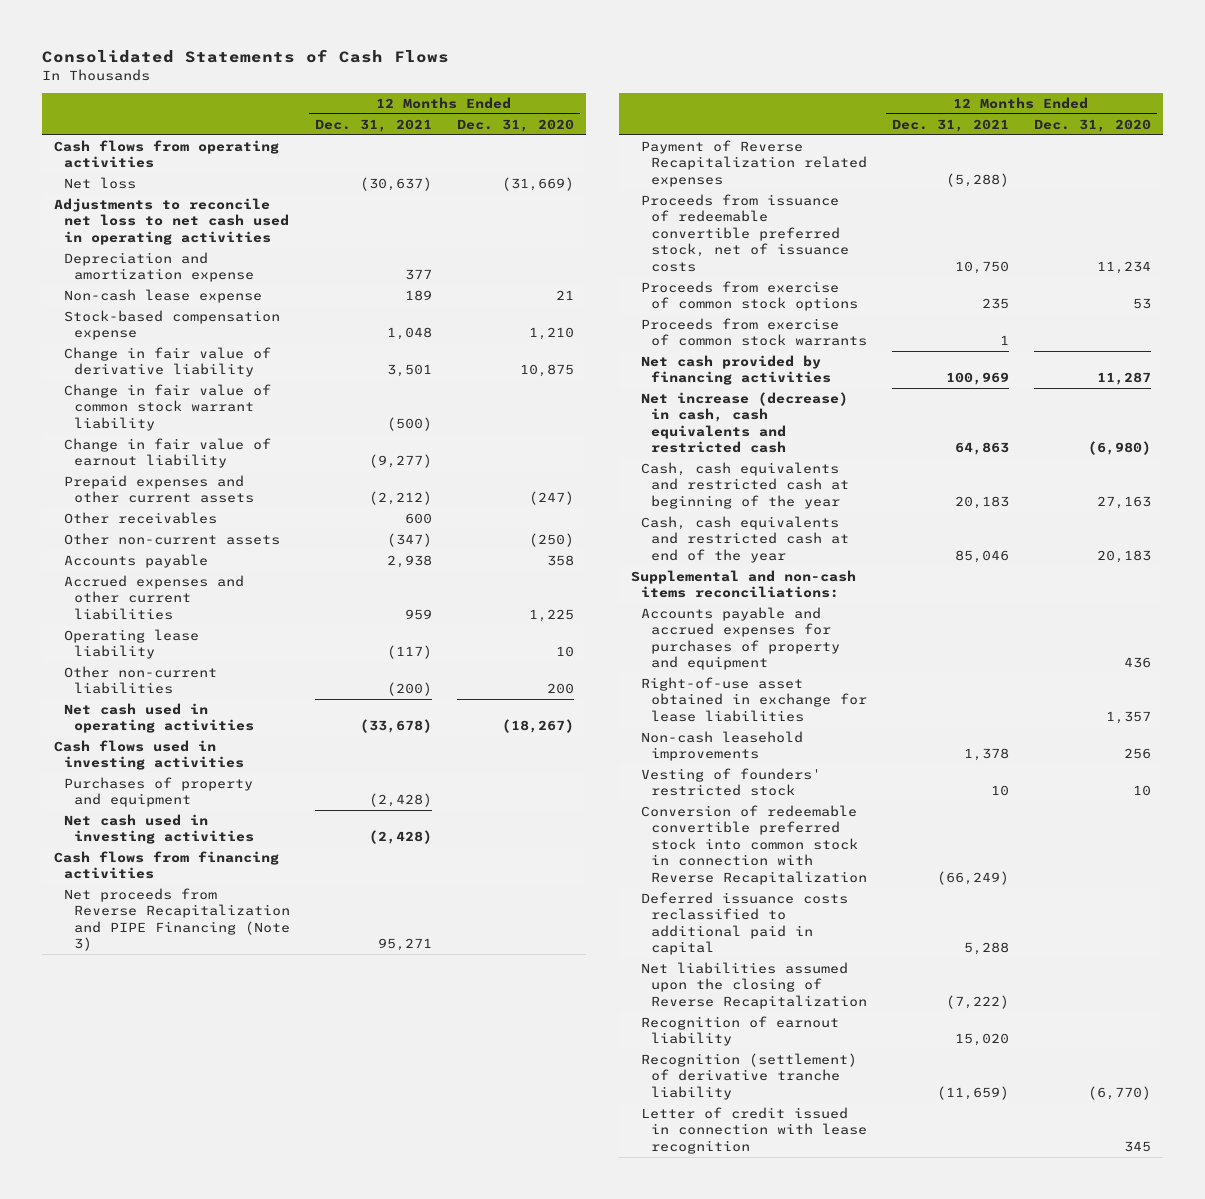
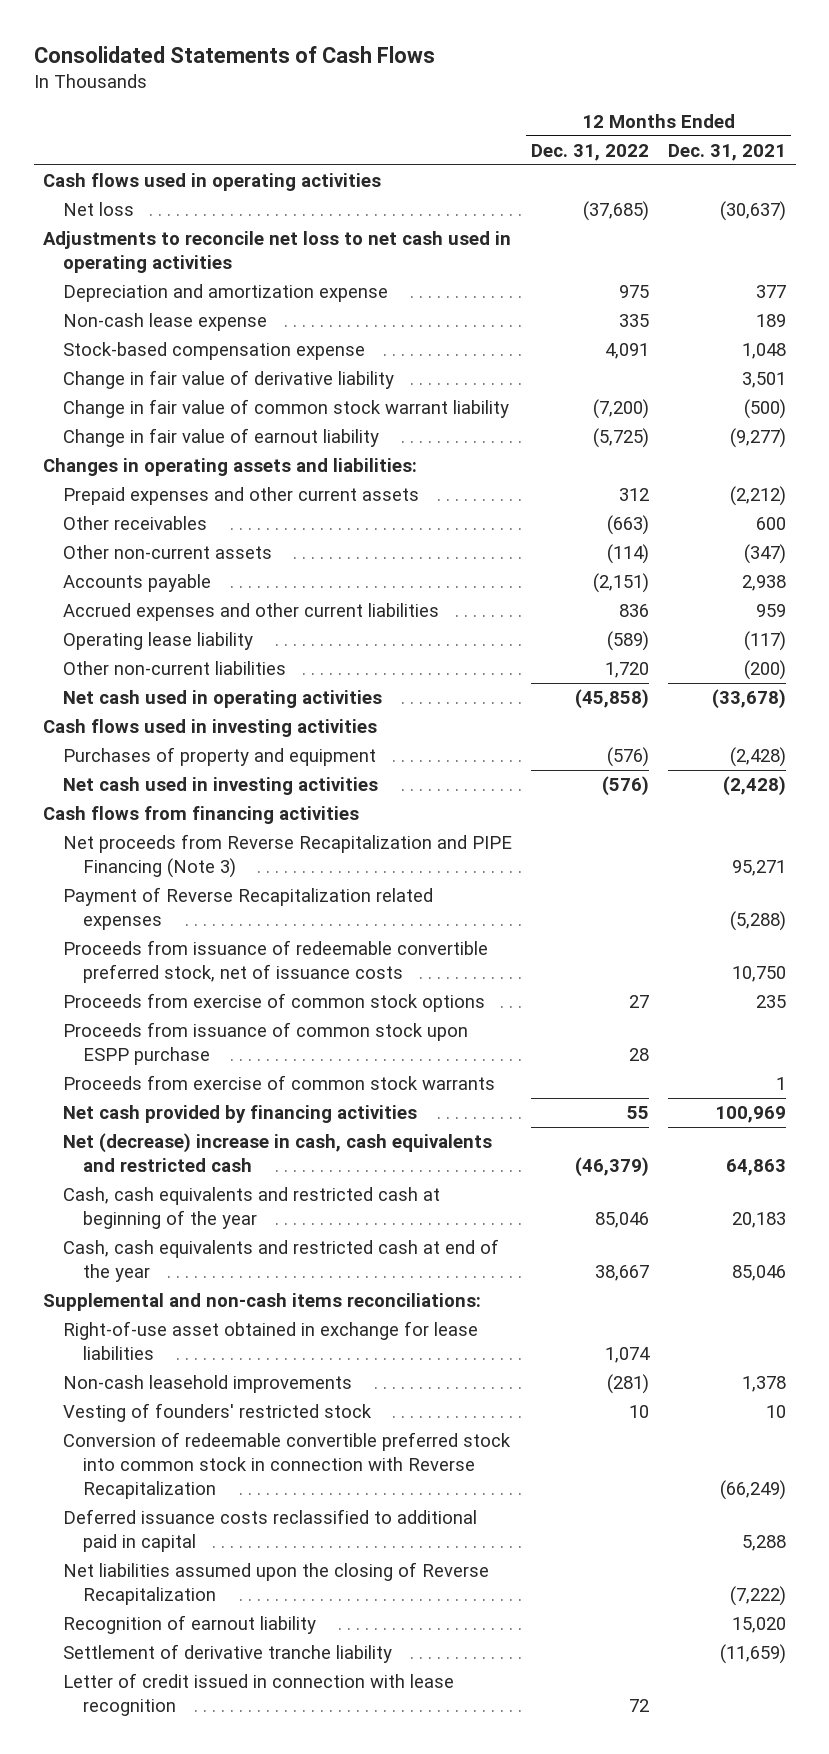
[456,118,574,132] Dec. 31, 2020 -> none
none -> [531,143,650,161] Dec. 31, 2022
[54,140,280,169] Cash flows from operating activities -> [43,173,382,192] Cash flows used in operating activities
none -> [43,458,418,477] Changes in operating assets and liabilities:
none -> [63,1022,469,1065] Proceeds from issuance of common stock upon ESPP purchase
[641,392,849,454] Net increase (decrease) in cash, cash equivalents and restricted cash -> [63,1133,493,1172] Net (decrease) increase in cash, cash equivalents and restricted cash
[641,607,841,671] Accounts payable and accrued expenses for purchases of property and equipment -> none
[641,1053,858,1100] Recognition (settlement) of derivative tranche liability -> [63,1644,393,1664] Settlement of derivative tranche liability

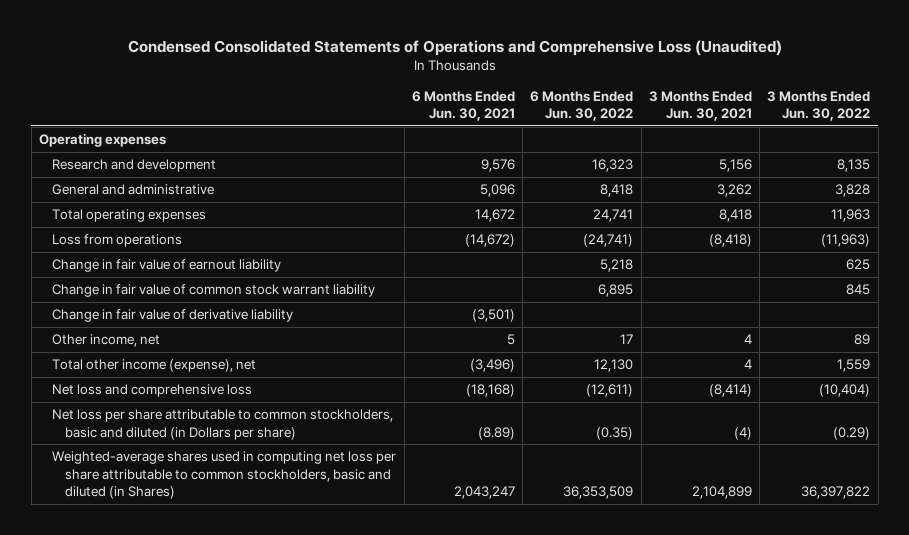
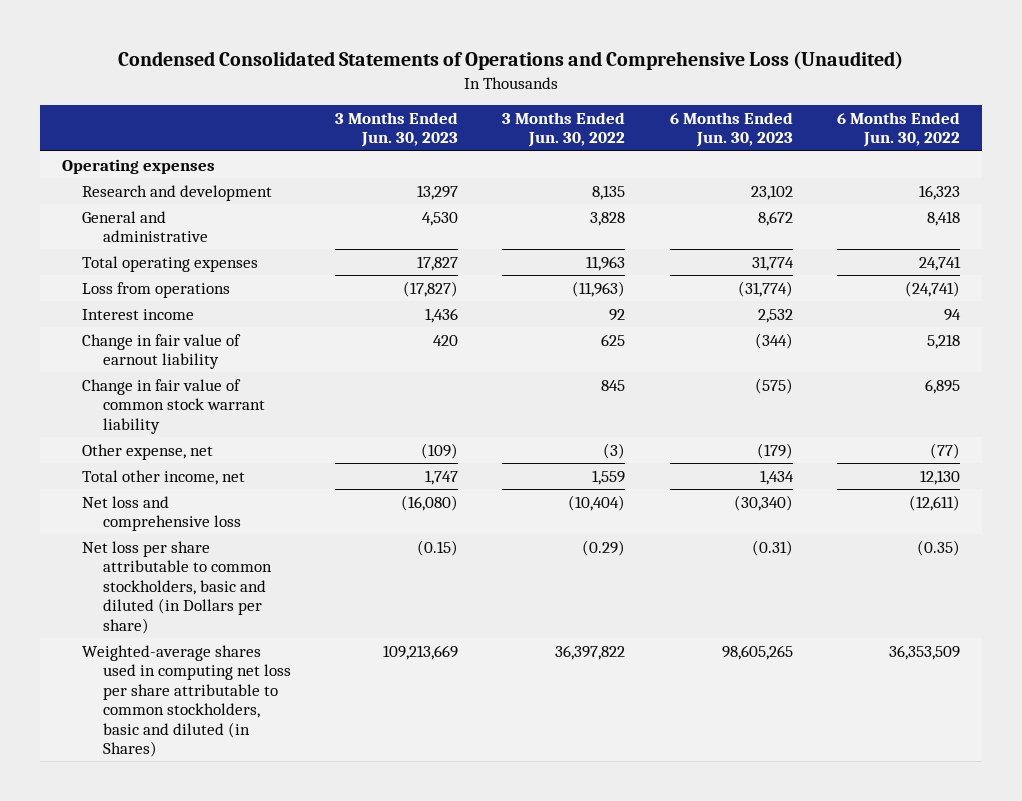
[411,90,515,121] 6 Months Ended Jun. 30, 2021 -> none
[648,90,752,121] 3 Months Ended Jun. 30, 2021 -> none
none -> [334,111,458,148] 3 Months Ended Jun. 30, 2023
none -> [669,111,793,148] 6 Months Ended Jun. 30, 2023
none -> [82,308,195,320] Interest income
[52,309,294,323] Change in fair value of derivative liability -> none
[52,334,161,348] Other income, net -> [82,443,214,460] Other expense, net
[620,334,634,345] 17 -> [930,442,961,459] (77)
[854,334,871,346] 89 -> [603,442,626,459] (3)
[52,359,257,373] Total other income (expense), net -> [82,469,246,485] Total other income, net

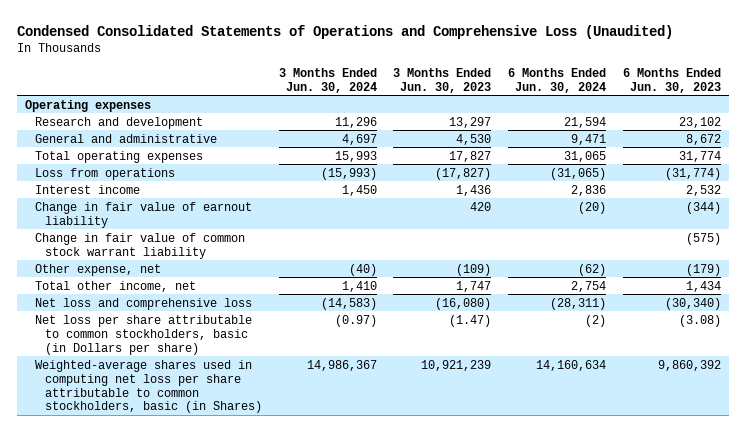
[502,111,626,148] 3 Months Ended Jun. 30, 2022 -> none
[837,111,961,148] 6 Months Ended Jun. 30, 2022 -> none
none -> [278,67,377,93] 3 Months Ended Jun. 30, 2024
none -> [507,67,606,93] 6 Months Ended Jun. 30, 2024
[82,540,272,634] Net loss per share attributable to common stockholders, basic and diluted (in Dollars per share) -> [35,314,253,355] Net loss per share attributable to common stockholders, basic (in Dollars per share)
[416,539,458,556] (0.15) -> [449,314,492,327] (1.47)
[751,539,793,556] (0.31) -> [678,314,721,327] (3.08)
[82,644,291,758] Weighted-average shares used in computing net loss per share attributable to common stockholders, basic and diluted (in Shares) -> [35,359,263,414] Weighted-average shares used in computing net loss per share attributable to common stockholders, basic (in Shares)
[382,644,458,660] 109,213,669 -> [421,359,492,371] 10,921,239
[721,644,793,660] 98,605,265 -> [657,359,721,371] 9,860,392

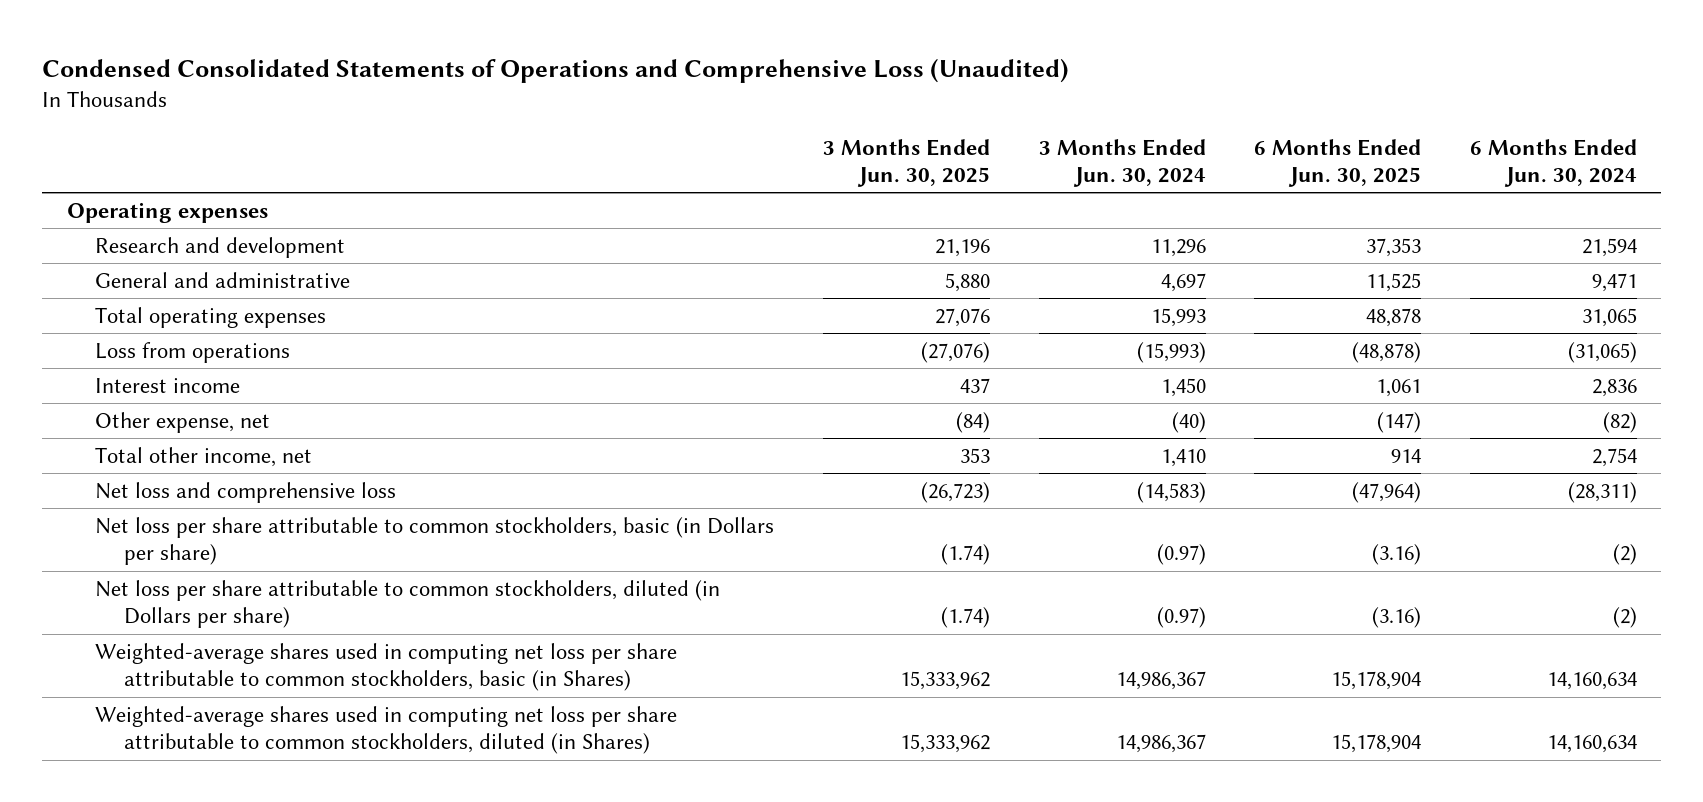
[393,67,492,93] 3 Months Ended Jun. 30, 2023 -> none
[622,67,721,93] 6 Months Ended Jun. 30, 2023 -> none
none -> [822,138,990,187] 3 Months Ended Jun. 30, 2025
none -> [1254,138,1422,187] 6 Months Ended Jun. 30, 2025
[35,201,253,228] Change in fair value of earnout liability -> none
[35,232,246,259] Change in fair value of common stock warrant liability -> none
[577,263,606,276] (62) -> [1602,411,1637,433] (82)
none -> [95,579,721,629] Net loss per share attributable to common stockholders, diluted (in Dollars per share)
none -> [95,705,678,755] Weighted-average shares used in computing net loss per share attributable to common stockholders, diluted (in Shares)

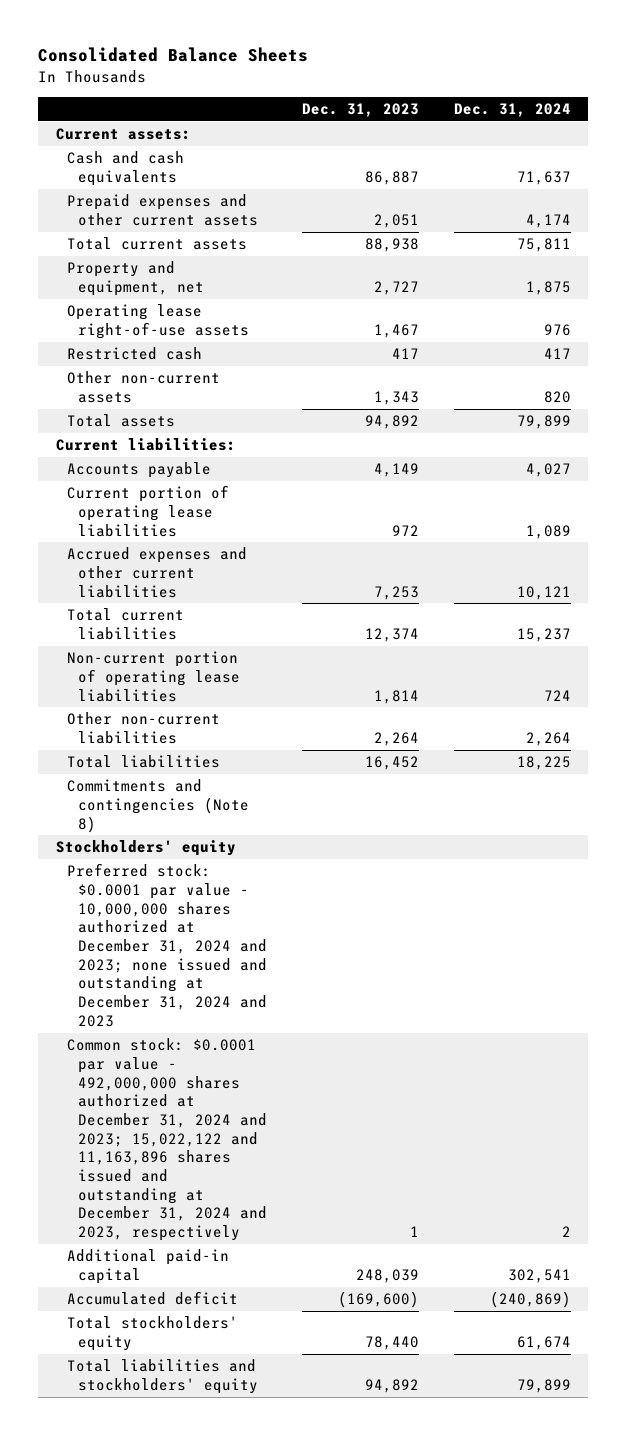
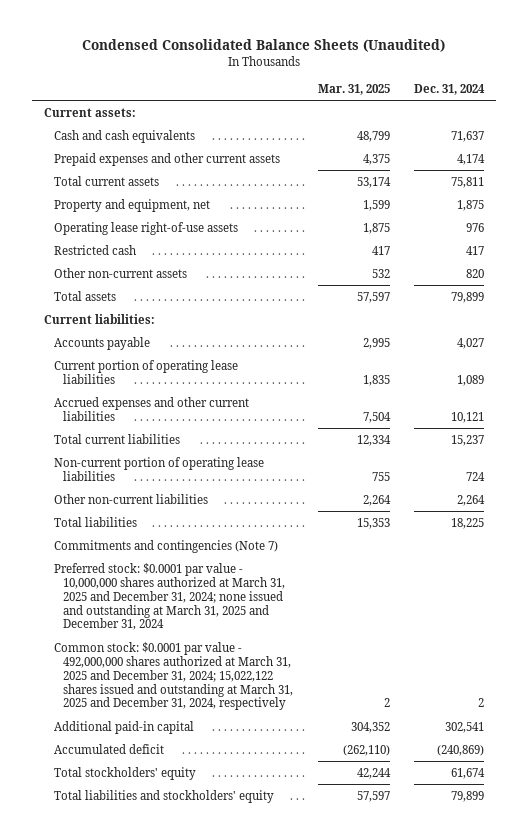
[38,47,309,63] Consolidated Balance Sheets -> [82,38,446,52] Condensed Consolidated Balance Sheets (Unaudited)
[301,102,419,117] Dec. 31, 2023 -> none
none -> [317,84,390,96] Mar. 31, 2025
[55,840,236,857] Stockholders' equity -> none
[66,779,249,833] Commitments and contingencies (Note 8) -> [53,539,278,553] Commitments and contingencies (Note 7)
[66,863,267,1027] Preferred stock: $0.0001 par value - 10,000,000 shares authorized at December 31, 2024 and 2023; none issued and outstanding at December 31, 2024 and 2023 -> [53,562,286,631] Preferred stock: $0.0001 par value - 10,000,000 shares authorized at March 31, 2025 and December 31, 2024; none issued and outstanding at March 31, 2025 and December 31, 2024
[66,1038,267,1242] Common stock: $0.0001 par value - 492,000,000 shares authorized at December 31, 2024 and 2023; 15,022,122 and 11,163,896 shares issued and outstanding at December 31, 2024 and 2023, respectively -> [53,641,294,711] Common stock: $0.0001 par value - 492,000,000 shares authorized at March 31, 2025 and December 31, 2024; 15,022,122 shares issued and outstanding at March 31, 2025 and December 31, 2024, respectively

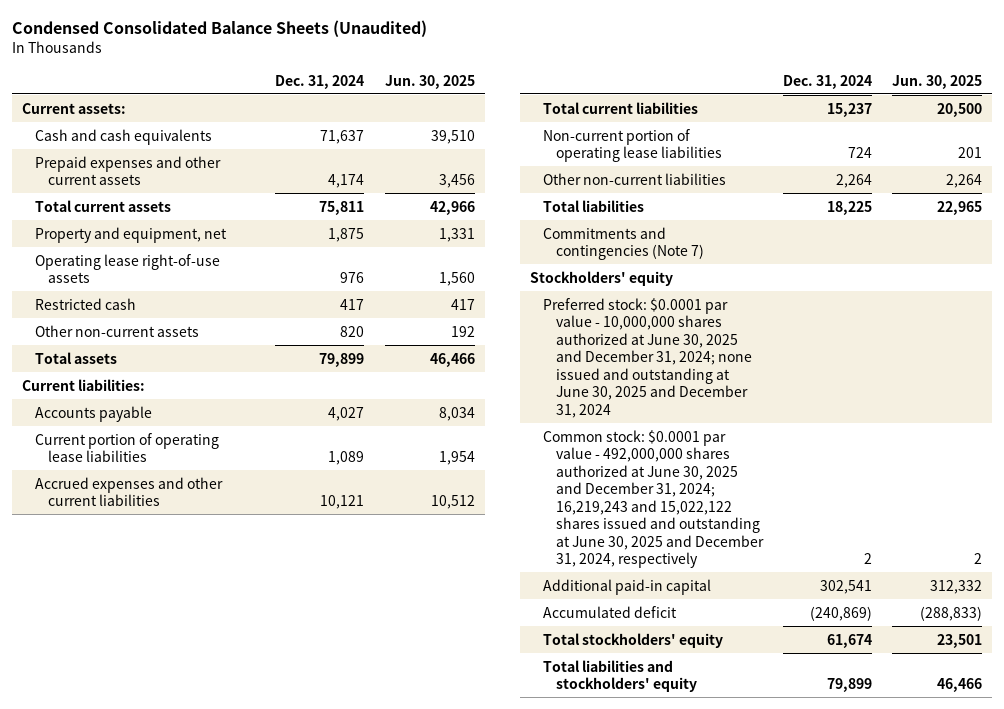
[317,84,390,96] Mar. 31, 2025 -> none
none -> [384,74,475,89] Jun. 30, 2025
none -> [529,270,673,286] Stockholders' equity
[53,562,286,631] Preferred stock: $0.0001 par value - 10,000,000 shares authorized at March 31, 2025 and December 31, 2024; none issued and outstanding at March 31, 2025 and December 31, 2024 -> [542,297,753,418] Preferred stock: $0.0001 par value - 10,000,000 shares authorized at June 30, 2025 and December 31, 2024; none issued and outstanding at June 30, 2025 and December 31, 2024
[53,641,294,711] Common stock: $0.0001 par value - 492,000,000 shares authorized at March 31, 2025 and December 31, 2024; 15,022,122 shares issued and outstanding at March 31, 2025 and December 31, 2024, respectively -> [542,429,765,569] Common stock: $0.0001 par value - 492,000,000 shares authorized at June 30, 2025 and December 31, 2024; 16,219,243 and 15,022,122 shares issued and outstanding at June 30, 2025 and December 31, 2024, respectively

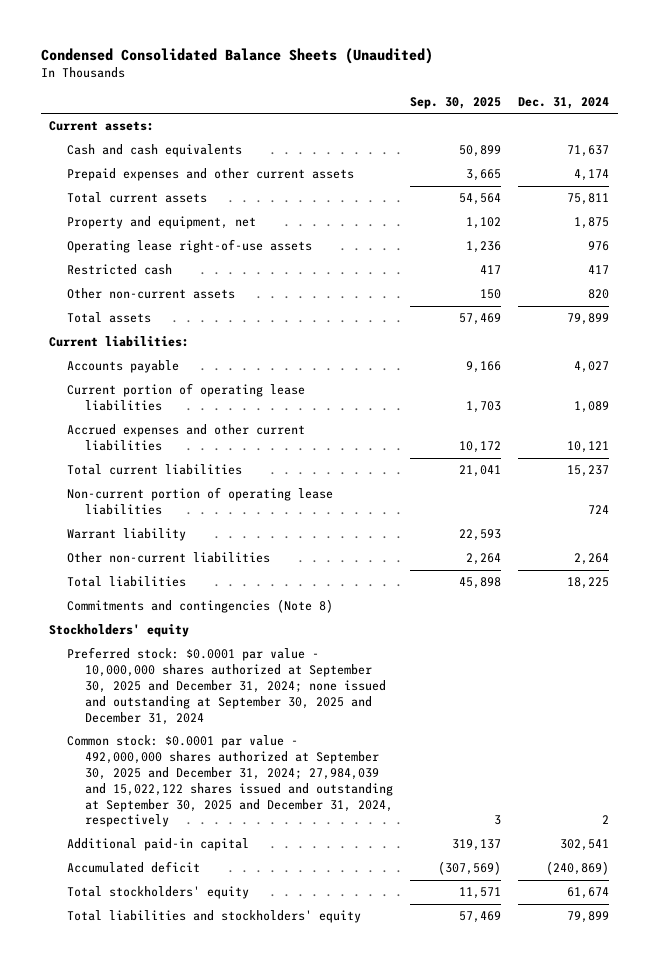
[384,74,475,89] Jun. 30, 2025 -> none
none -> [410,96,502,109] Sep. 30, 2025
none -> [67,528,187,542] Warrant liability
[542,226,705,261] Commitments and contingencies (Note 7) -> [67,599,334,614] Commitments and contingencies (Note 8)
[542,297,753,418] Preferred stock: $0.0001 par value - 10,000,000 shares authorized at June 30, 2025 and December 31, 2024; none issued and outstanding at June 30, 2025 and December 31, 2024 -> [67,647,387,725] Preferred stock: $0.0001 par value - 10,000,000 shares authorized at September 30, 2025 and December 31, 2024; none issued and outstanding at September 30, 2025 and December 31, 2024
[542,429,765,569] Common stock: $0.0001 par value - 492,000,000 shares authorized at June 30, 2025 and December 31, 2024; 16,219,243 and 15,022,122 shares issued and outstanding at June 30, 2025 and December 31, 2024, respectively -> [67,735,394,828] Common stock: $0.0001 par value - 492,000,000 shares authorized at September 30, 2025 and December 31, 2024; 27,984,039 and 15,022,122 shares issued and outstanding at September 30, 2025 and December 31, 2024, respectively

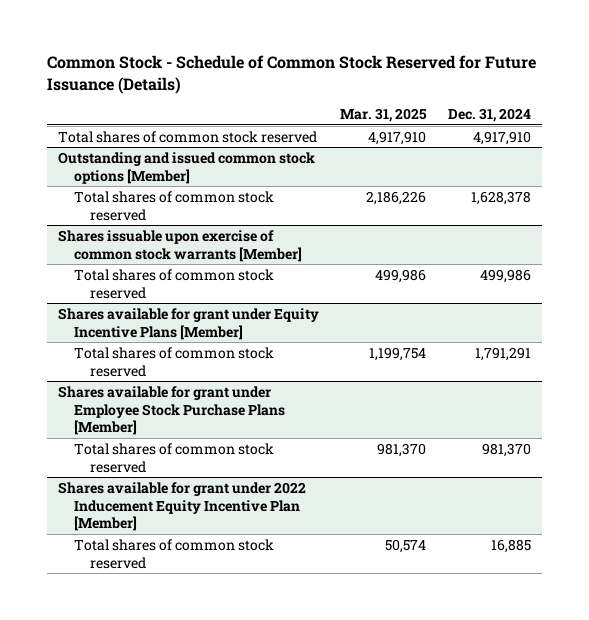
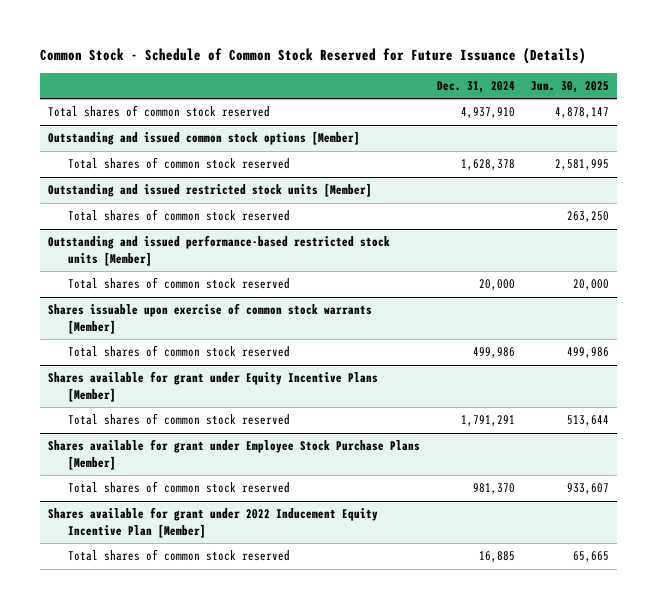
[340,108,428,123] Mar. 31, 2025 -> none
none -> [530,80,609,93] Jun. 30, 2025
[473,130,532,145] 4,917,910 -> [460,107,515,119] 4,937,910
none -> [48,183,373,198] Outstanding and issued restricted stock units [Member]
none -> [67,209,290,222] Total shares of common stock reserved
none -> [48,235,391,266] Outstanding and issued performance-based restricted stock units [Member]
none -> [67,277,290,290] Total shares of common stock reserved

